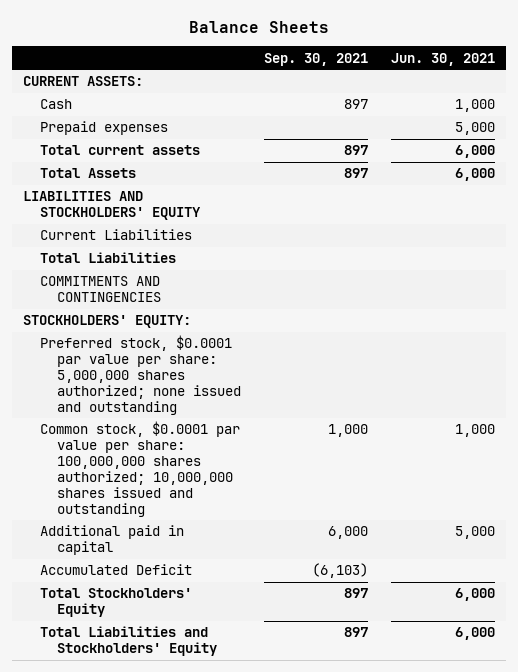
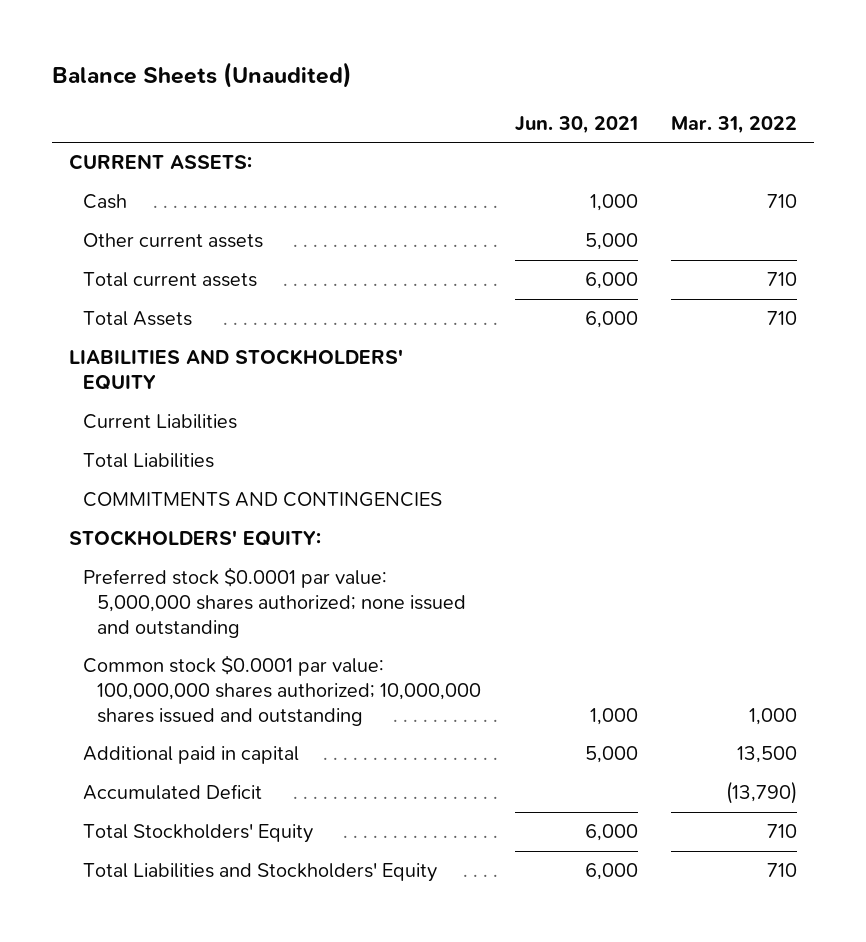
[188,20,329,33] Balance Sheets -> [52,62,353,89] Balance Sheets (Unaudited)
[263,52,368,66] Sep. 30, 2021 -> none
none -> [671,115,798,134] Mar. 31, 2022
[40,121,169,136] Prepaid expenses -> none
none -> [83,233,264,249] Other current assets
[40,335,242,415] Preferred stock, $0.0001 par value per share: 5,000,000 shares authorized; none issued and outstanding -> [83,567,467,638] Preferred stock $0.0001 par value: 5,000,000 shares authorized; none issued and outstanding
[40,421,241,517] Common stock, $0.0001 par value per share: 100,000,000 shares authorized; 10,000,000 shares issued and outstanding -> [83,655,482,726] Common stock $0.0001 par value: 100,000,000 shares authorized; 10,000,000 shares issued and outstanding

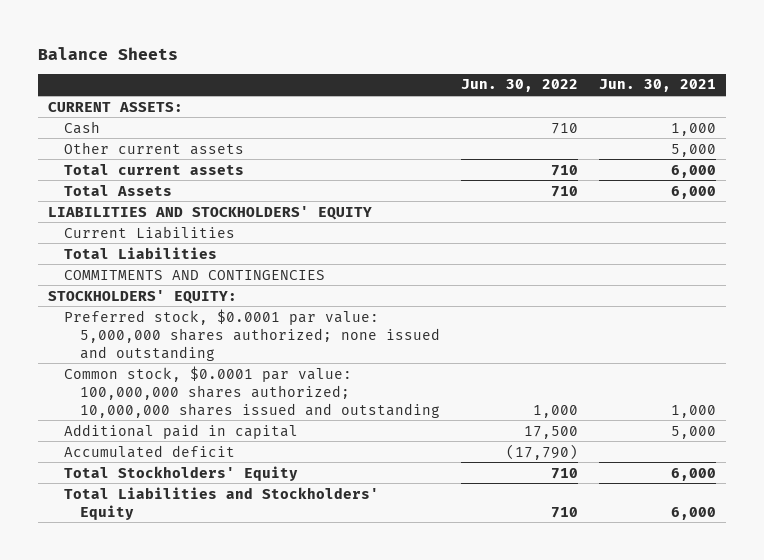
[52,62,353,89] Balance Sheets (Unaudited) -> [37,46,178,60] Balance Sheets
[671,115,798,134] Mar. 31, 2022 -> none
none -> [460,79,578,93] Jun. 30, 2022
[83,567,467,638] Preferred stock $0.0001 par value: 5,000,000 shares authorized; none issued and outstanding -> [64,308,441,361] Preferred stock, $0.0001 par value: 5,000,000 shares authorized; none issued and outstanding
[83,655,482,726] Common stock $0.0001 par value: 100,000,000 shares authorized; 10,000,000 shares issued and outstanding -> [64,365,441,418] Common stock, $0.0001 par value: 100,000,000 shares authorized; 10,000,000 shares issued and outstanding
[83,784,263,801] Accumulated Deficit -> [64,444,236,458] Accumulated deficit

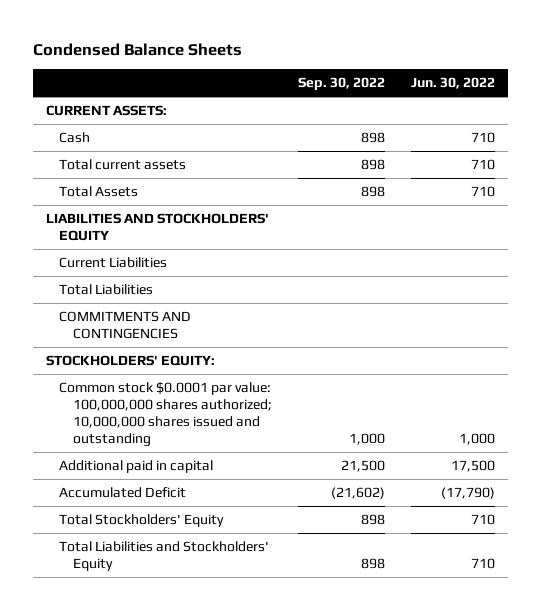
[37,46,178,60] Balance Sheets -> [33,43,243,57] Condensed Balance Sheets
[598,79,716,93] Jun. 30, 2021 -> none
none -> [297,77,385,91] Sep. 30, 2022
[64,141,245,155] Other current assets -> none
[64,308,441,361] Preferred stock, $0.0001 par value: 5,000,000 shares authorized; none issued and outstanding -> none
[64,365,441,418] Common stock, $0.0001 par value: 100,000,000 shares authorized; 10,000,000 shares issued and outstanding -> [59,382,272,447] Common stock $0.0001 par value: 100,000,000 shares authorized; 10,000,000 shares issued and outstanding
[64,444,236,458] Accumulated deficit -> [59,487,187,499] Accumulated Deficit

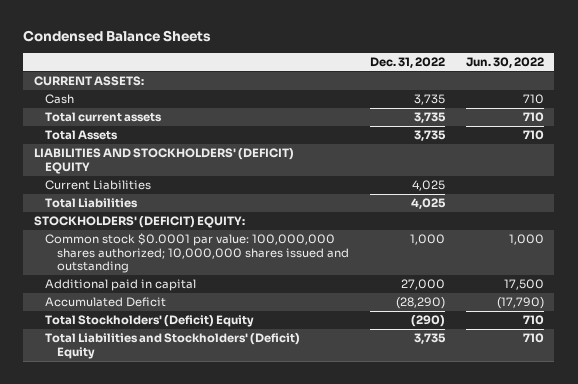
[297,77,385,91] Sep. 30, 2022 -> none
none -> [369,56,445,68] Dec. 31, 2022
[46,213,270,241] LIABILITIES AND STOCKHOLDERS' EQUITY -> [33,148,294,174] LIABILITIES AND STOCKHOLDERS' (DEFICIT) EQUITY
[59,311,192,339] COMMITMENTS AND CONTINGENCIES -> none
[46,355,216,367] STOCKHOLDERS' EQUITY: -> [33,216,245,229] STOCKHOLDERS' (DEFICIT) EQUITY:
[59,514,225,528] Total Stockholders' Equity -> [45,315,255,328] Total Stockholders' (Deficit) Equity
[59,541,270,571] Total Liabilities and Stockholders' Equity -> [45,333,301,359] Total Liabilities and Stockholders' (Deficit) Equity

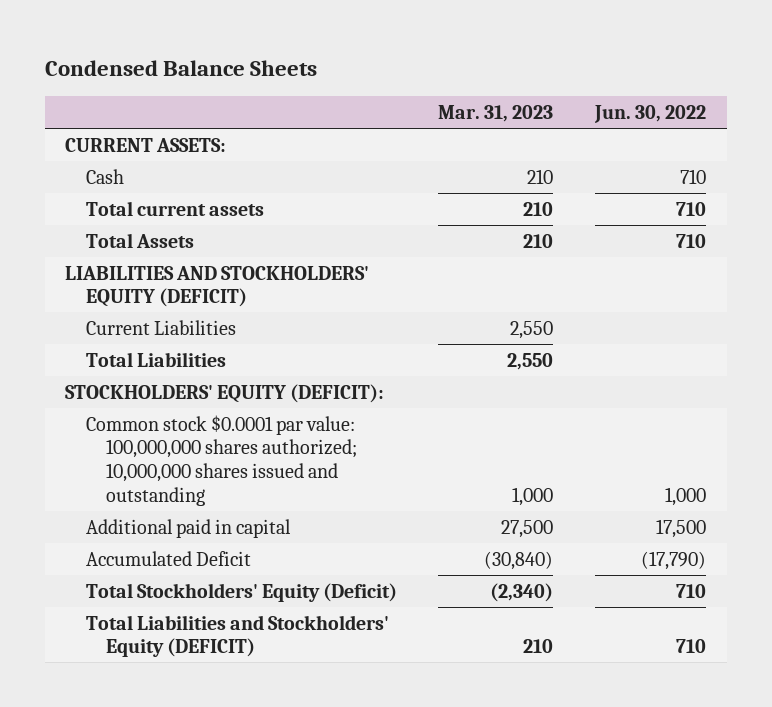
[369,56,445,68] Dec. 31, 2022 -> none
none -> [438,104,554,122] Mar. 31, 2023
[33,148,294,174] LIABILITIES AND STOCKHOLDERS' (DEFICIT) EQUITY -> [65,265,370,308] LIABILITIES AND STOCKHOLDERS' EQUITY (DEFICIT)
[33,216,245,229] STOCKHOLDERS' (DEFICIT) EQUITY: -> [65,383,385,403] STOCKHOLDERS' EQUITY (DEFICIT):
[45,315,255,328] Total Stockholders' (Deficit) Equity -> [85,582,397,602] Total Stockholders' Equity (Deficit)
[45,333,301,359] Total Liabilities and Stockholders' (Deficit) Equity -> [85,614,389,658] Total Liabilities and Stockholders' Equity (DEFICIT)

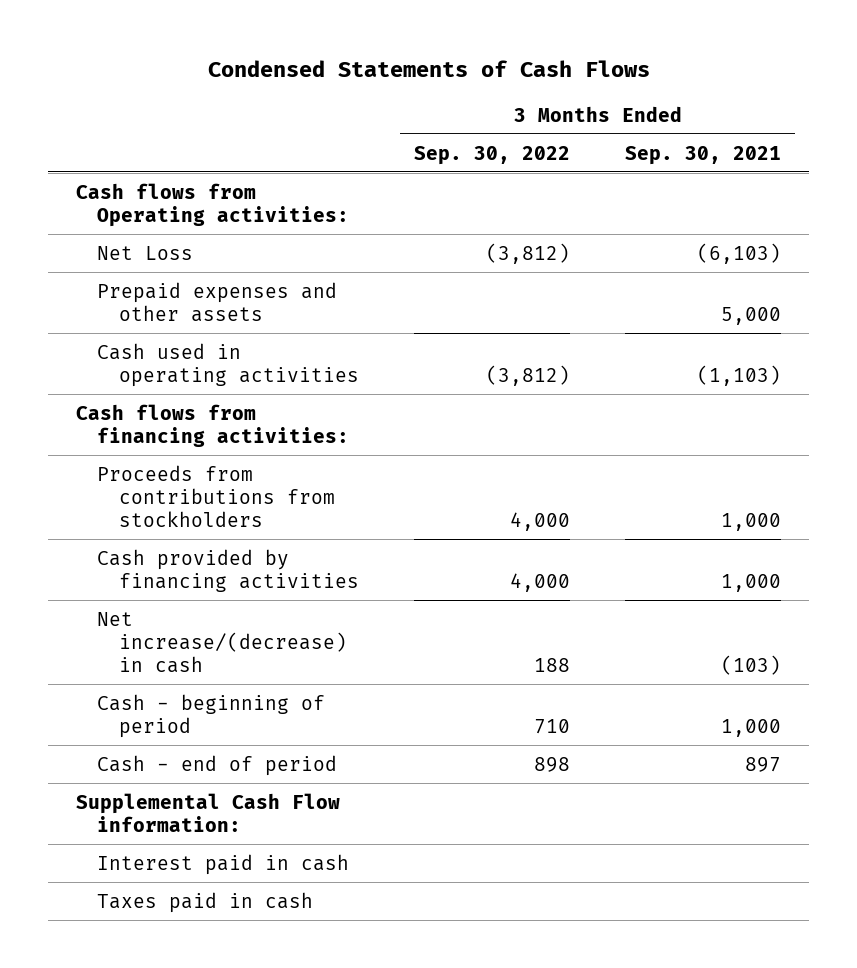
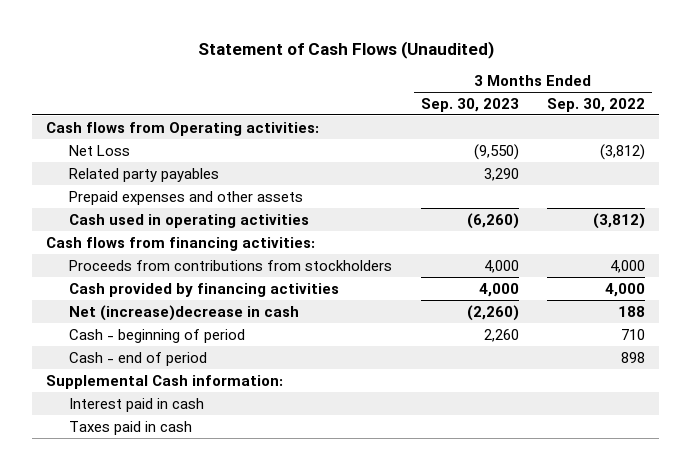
[207,60,650,78] Condensed Statements of Cash Flows -> [197,40,494,59] Statement of Cash Flows (Unaudited)
[625,145,782,165] Sep. 30, 2021 -> none
none -> [420,97,519,112] Sep. 30, 2023
none -> [69,167,220,182] Related party payables
[97,611,348,673] Net increase/(decrease) in cash -> [69,304,300,321] Net (increase)decrease in cash
[75,792,340,832] Supplemental Cash Flow information: -> [45,374,283,389] Supplemental Cash information:

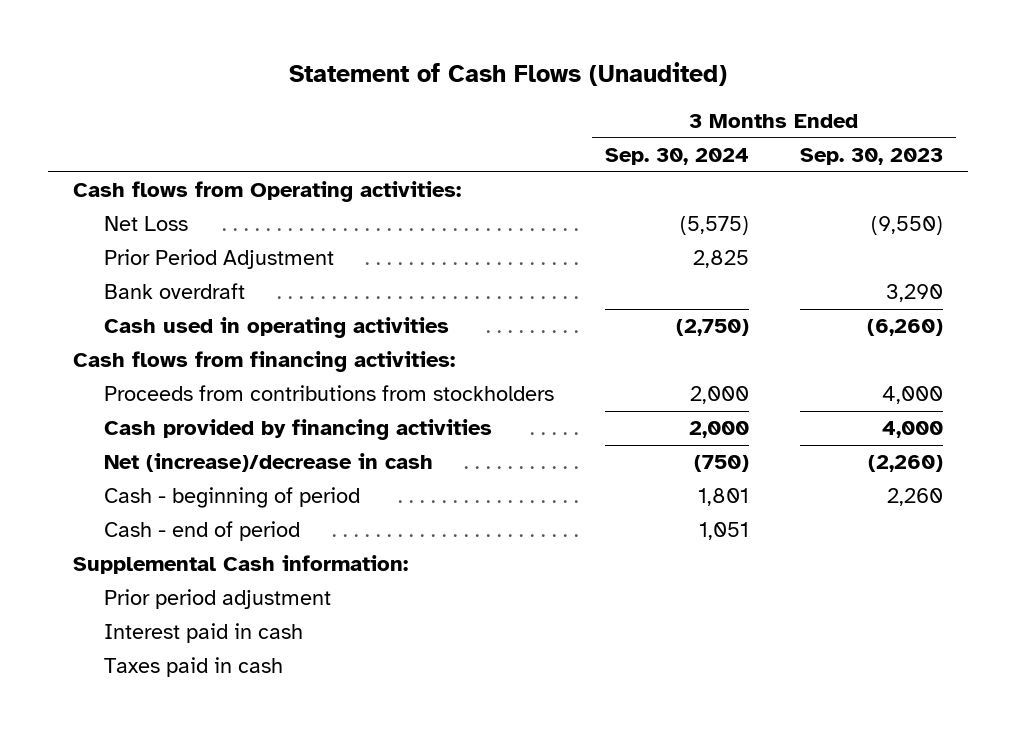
[547,97,646,112] Sep. 30, 2022 -> none
none -> [604,148,749,166] Sep. 30, 2024
[69,190,304,205] Prepaid expenses and other assets -> none
none -> [103,249,334,270] Prior Period Adjustment
[69,167,220,182] Related party payables -> [103,283,245,300] Bank overdraft
[69,304,300,321] Net (increase)decrease in cash -> [103,453,433,473] Net (increase)/decrease in cash
none -> [103,589,331,610] Prior period adjustment

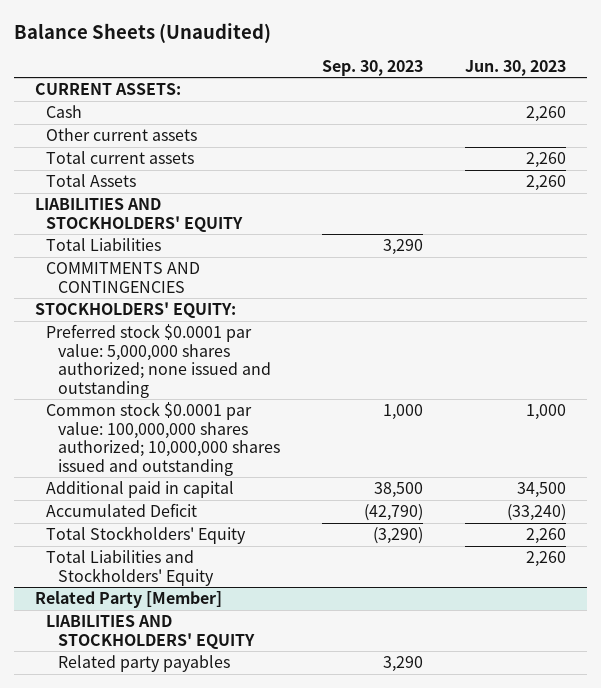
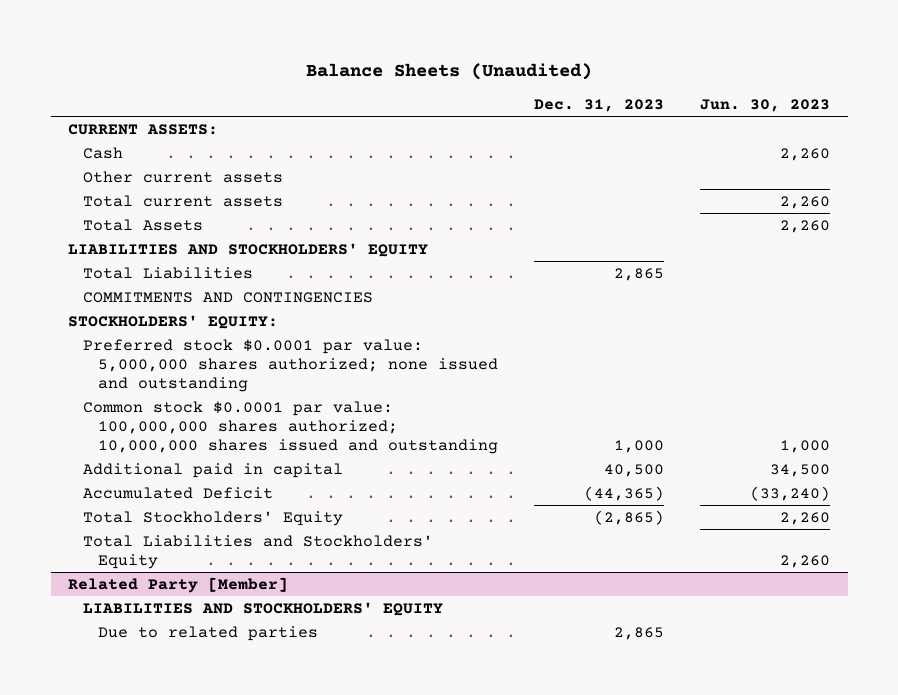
[321,59,423,76] Sep. 30, 2023 -> none
none -> [534,99,665,113] Dec. 31, 2023
[57,655,230,673] Related party payables -> [98,625,319,641] Due to related parties

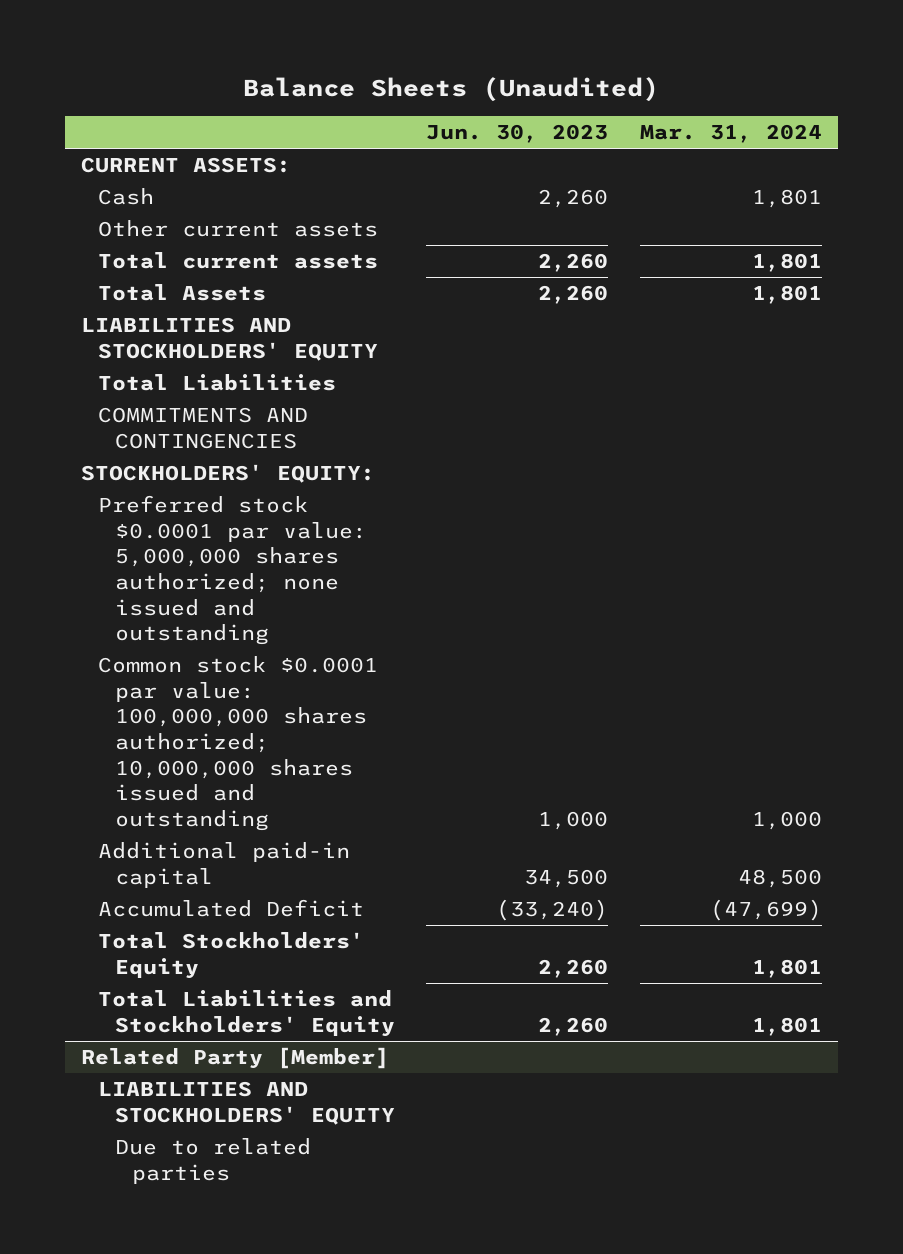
[534,99,665,113] Dec. 31, 2023 -> none
none -> [640,124,823,144] Mar. 31, 2024
[83,462,344,478] Additional paid in capital -> [97,841,350,888] Additional paid-in capital

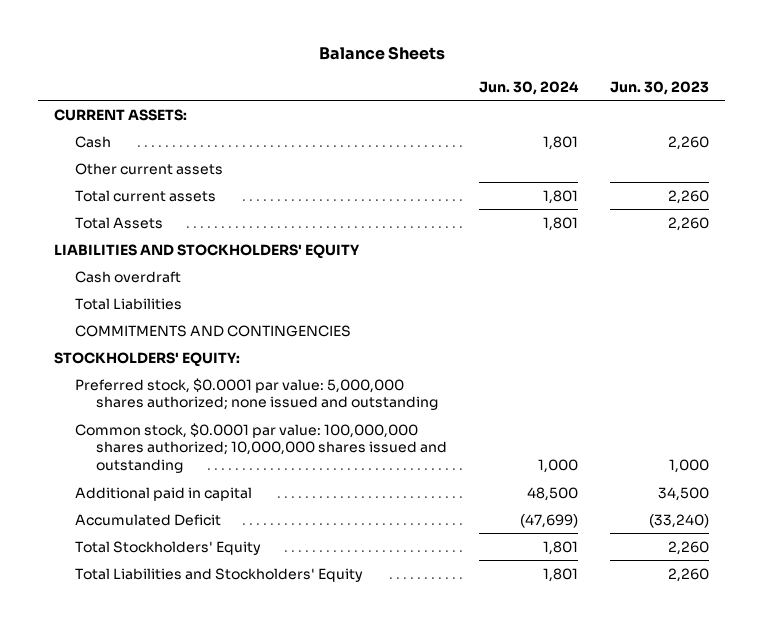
[243,77,660,103] Balance Sheets (Unaudited) -> [318,46,445,61] Balance Sheets
[640,124,823,144] Mar. 31, 2024 -> none
none -> [479,80,580,95] Jun. 30, 2024
none -> [74,270,181,283] Cash overdraft
[97,494,367,646] Preferred stock $0.0001 par value: 5,000,000 shares authorized; none issued and outstanding -> [74,377,438,411] Preferred stock, $0.0001 par value: 5,000,000 shares authorized; none issued and outstanding
[97,655,378,832] Common stock $0.0001 par value: 100,000,000 shares authorized; 10,000,000 shares issued and outstanding -> [74,422,447,474] Common stock, $0.0001 par value: 100,000,000 shares authorized; 10,000,000 shares issued and outstanding
[97,841,350,888] Additional paid-in capital -> [74,486,252,501] Additional paid in capital
[80,1046,389,1069] Related Party [Member] -> none
[97,1080,395,1125] LIABILITIES AND STOCKHOLDERS' EQUITY -> none
[114,1137,311,1184] Due to related parties -> none

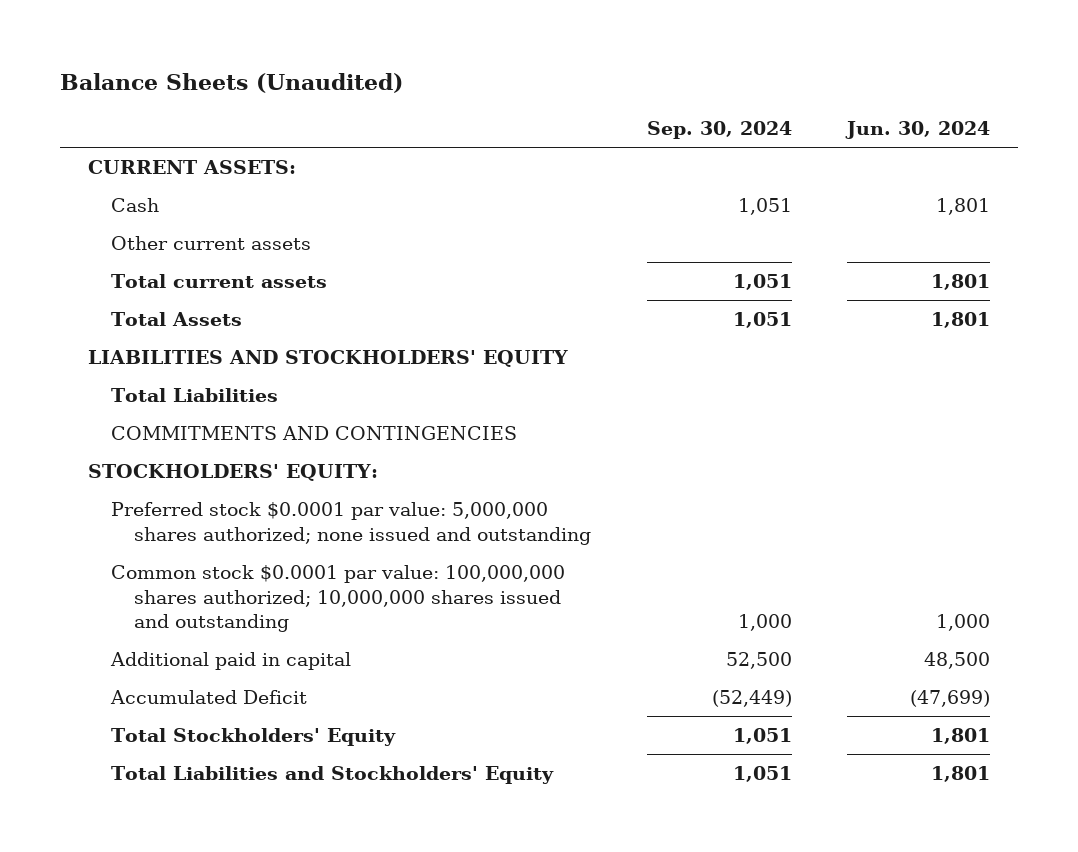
[318,46,445,61] Balance Sheets -> [59,72,403,93] Balance Sheets (Unaudited)
[610,80,710,95] Jun. 30, 2023 -> none
none -> [646,121,792,140] Sep. 30, 2024
[74,270,181,283] Cash overdraft -> none
[74,377,438,411] Preferred stock, $0.0001 par value: 5,000,000 shares authorized; none issued and outstanding -> [110,502,592,545] Preferred stock $0.0001 par value: 5,000,000 shares authorized; none issued and outstanding
[74,422,447,474] Common stock, $0.0001 par value: 100,000,000 shares authorized; 10,000,000 shares issued and outstanding -> [110,565,565,632] Common stock $0.0001 par value: 100,000,000 shares authorized; 10,000,000 shares issued and outstanding

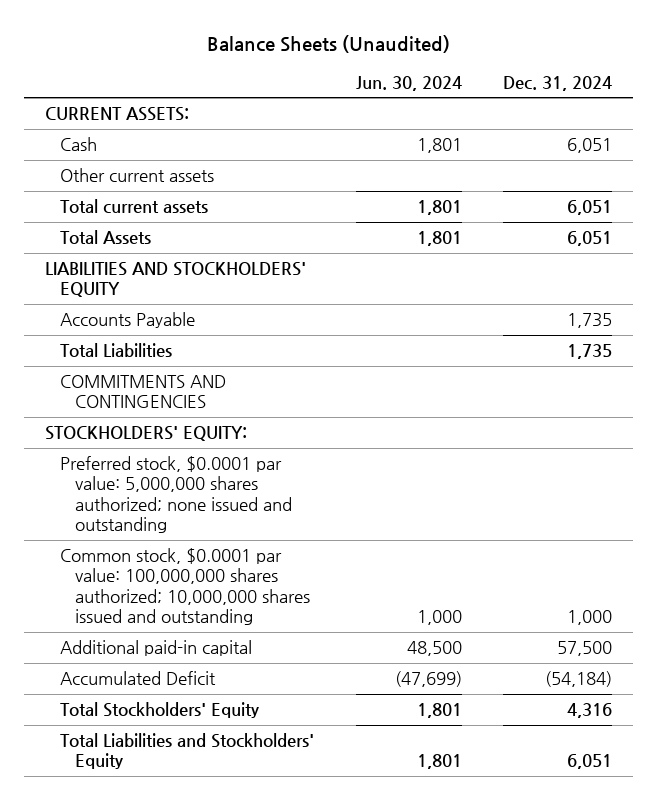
[646,121,792,140] Sep. 30, 2024 -> none
none -> [503,75,613,91] Dec. 31, 2024
none -> [60,312,196,329] Accounts Payable
[110,502,592,545] Preferred stock $0.0001 par value: 5,000,000 shares authorized; none issued and outstanding -> [60,456,293,534] Preferred stock, $0.0001 par value: 5,000,000 shares authorized; none issued and outstanding
[110,565,565,632] Common stock $0.0001 par value: 100,000,000 shares authorized; 10,000,000 shares issued and outstanding -> [60,548,311,626] Common stock, $0.0001 par value: 100,000,000 shares authorized; 10,000,000 shares issued and outstanding
[109,652,351,671] Additional paid in capital -> [60,640,253,657] Additional paid-in capital

